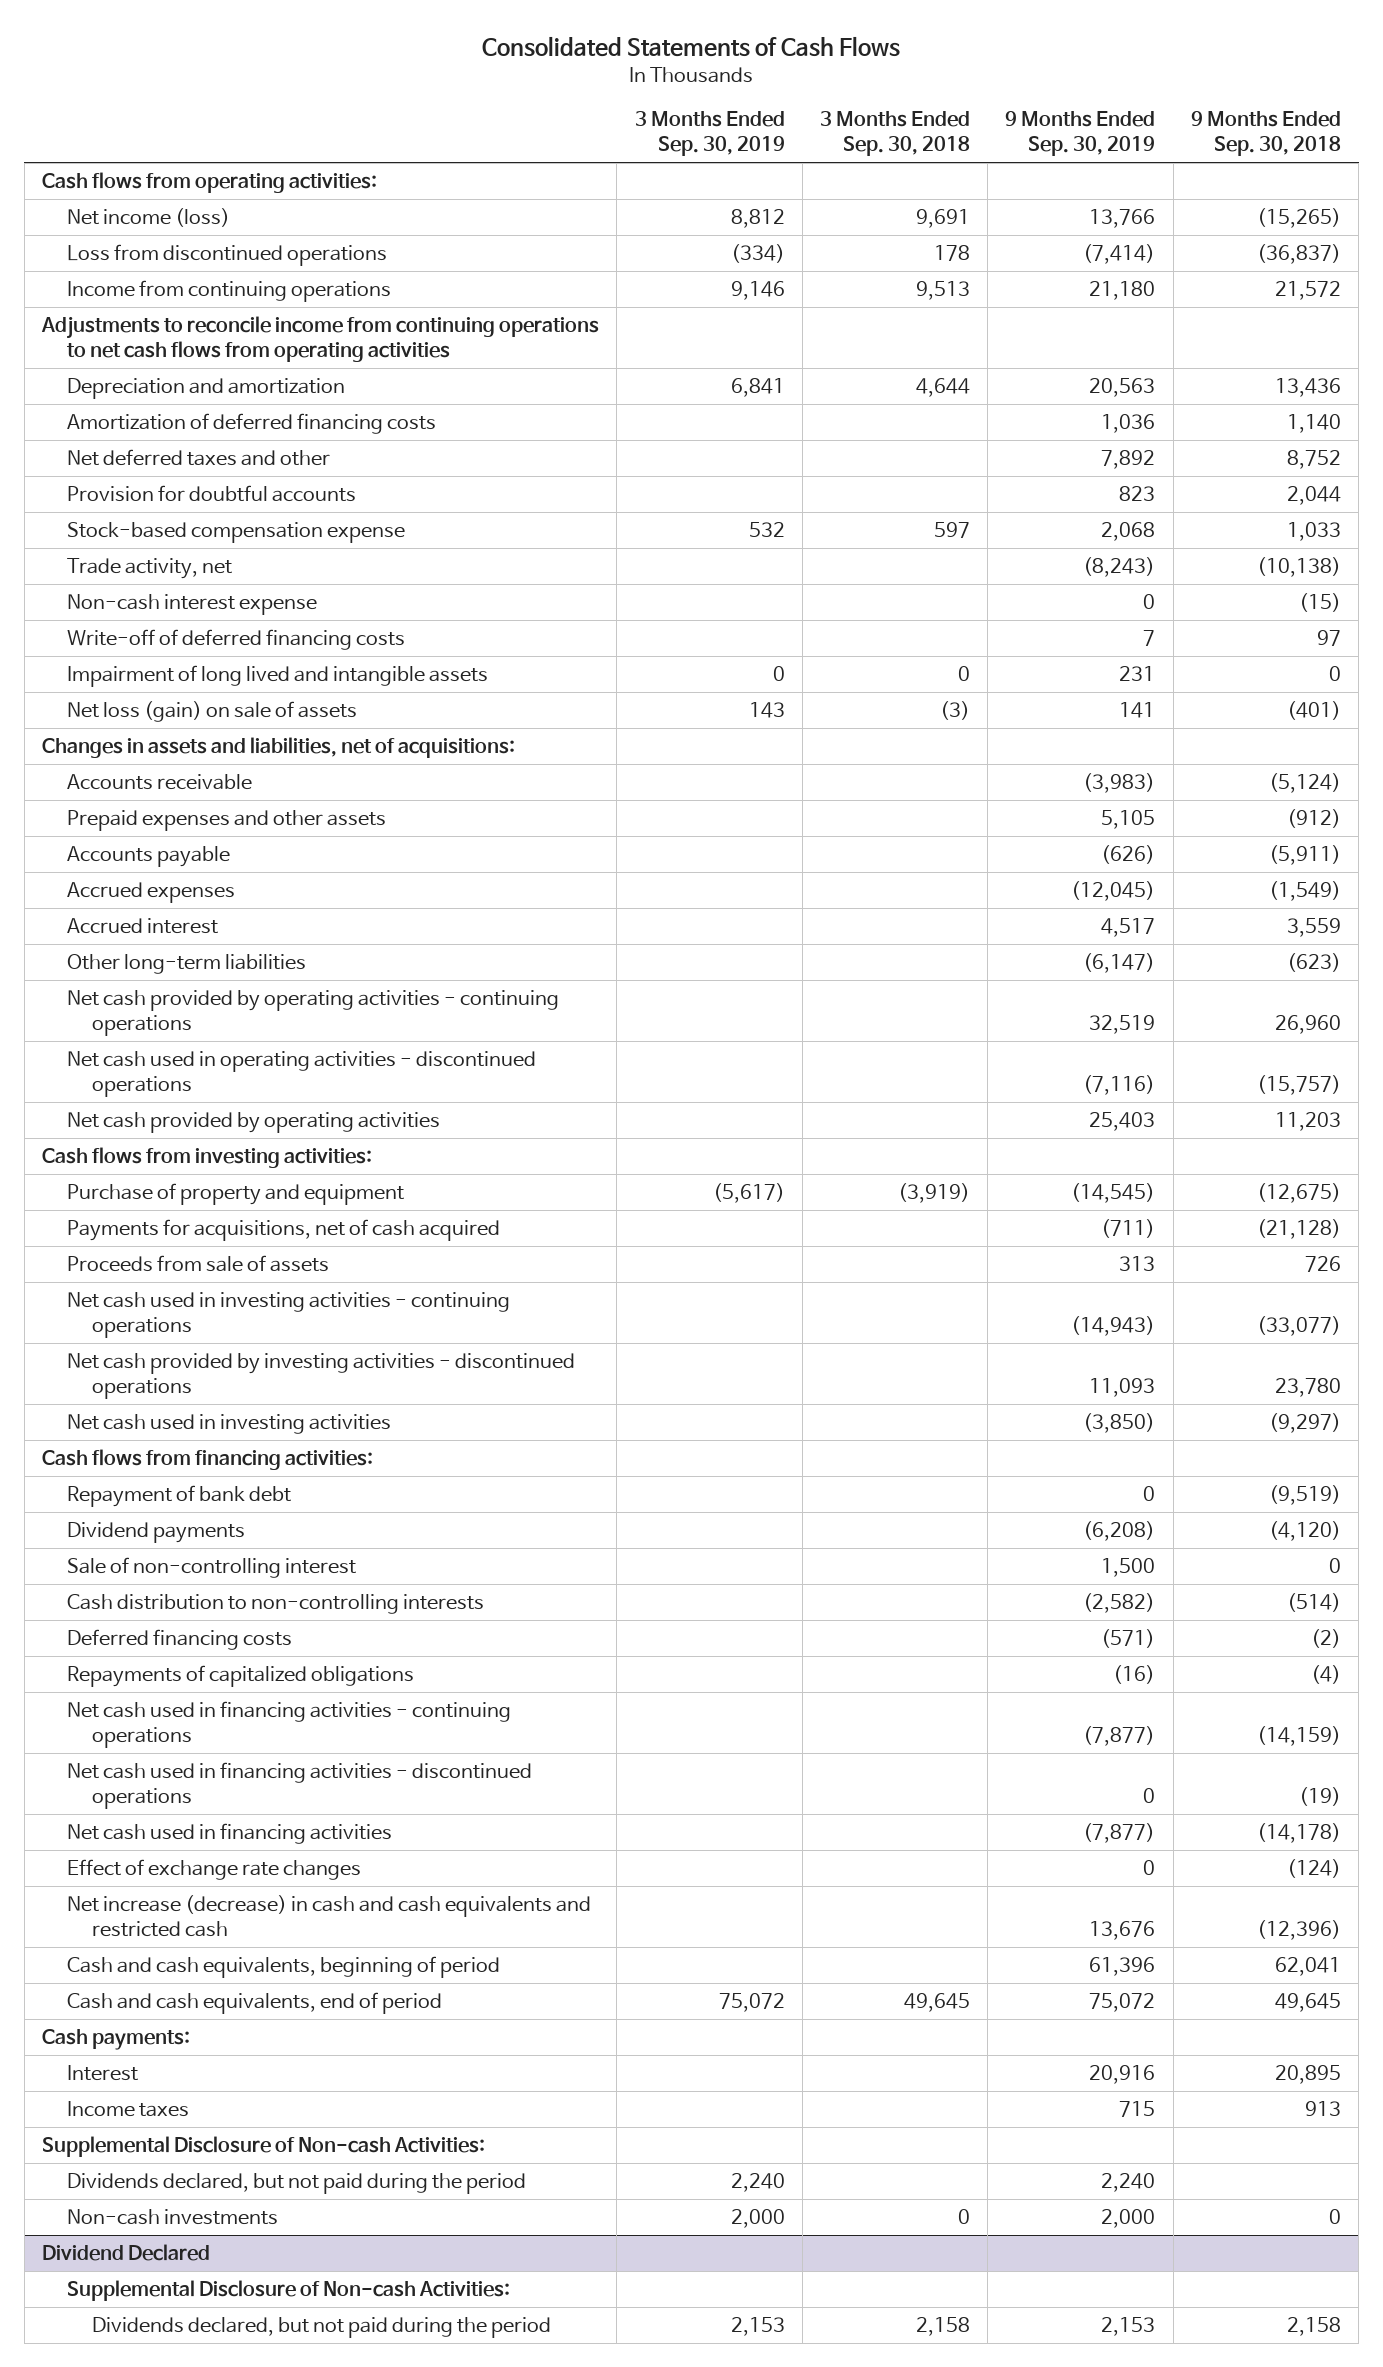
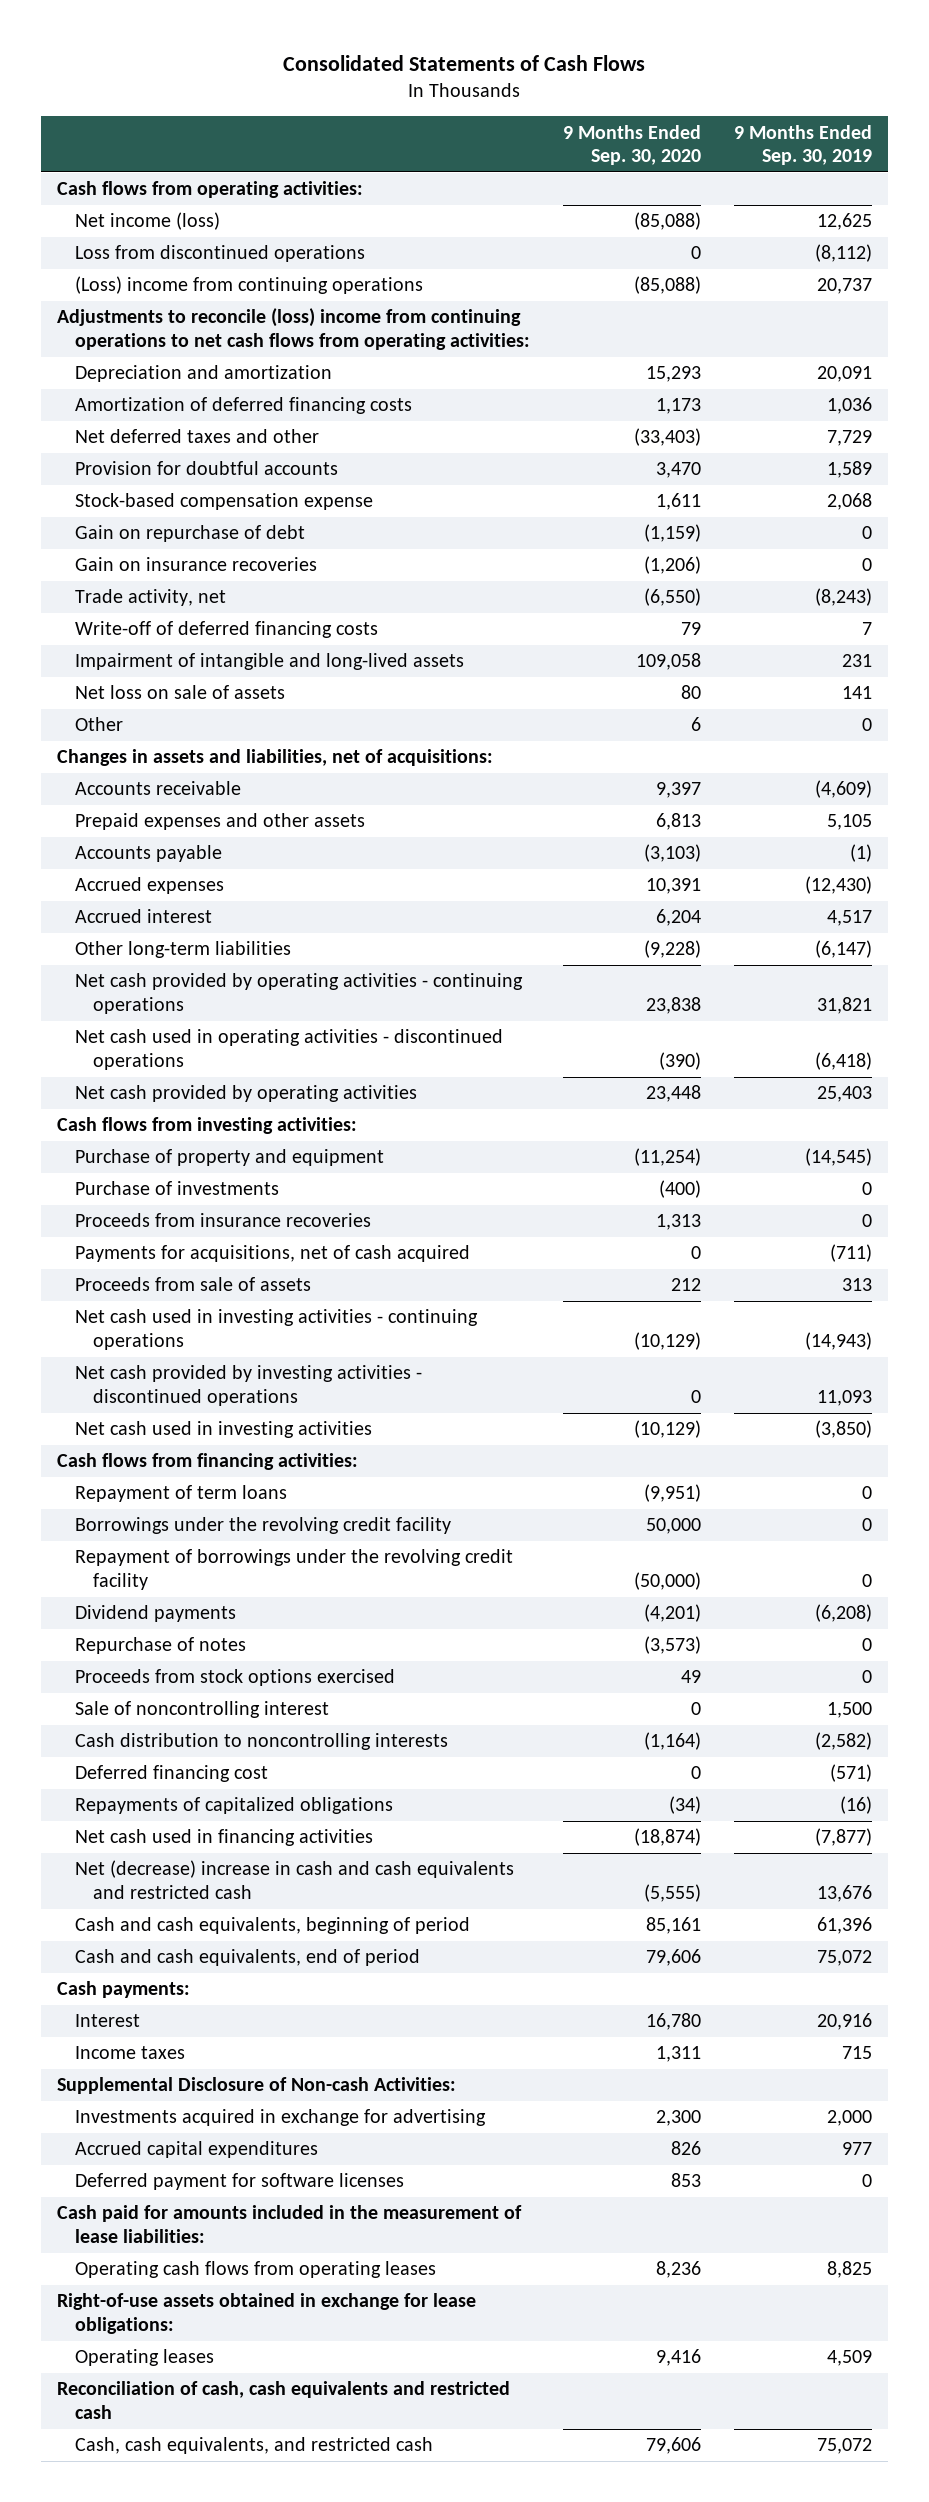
[634,111,785,157] 3 Months Ended Sep. 30, 2019 -> none
[819,111,970,157] 3 Months Ended Sep. 30, 2018 -> none
[1190,111,1341,157] 9 Months Ended Sep. 30, 2018 -> none
none -> [562,124,701,166] 9 Months Ended Sep. 30, 2020
[1089,209,1156,229] 13,766 -> [816,213,872,231] 12,625
[1083,244,1156,265] (7,414) -> [814,244,872,263] (8,112)
[67,280,392,303] Income from continuing operations -> [75,276,424,295] (Loss) income from continuing operations
[1089,281,1156,301] 21,180 -> [816,278,872,295] 20,737
[41,316,600,363] Adjustments to reconcile income from continuing operations to net cash flows from operating activities -> [57,308,531,350] Adjustments to reconcile (loss) income from continuing operations to net cash flows from operating activities:
[1089,378,1156,398] 20,563 -> [816,366,872,383] 20,091
[1101,450,1156,470] 7,892 -> [826,430,872,447] 7,729
[1119,486,1156,502] 823 -> [826,461,872,479] 1,589
none -> [75,525,306,543] Gain on repurchase of debt
none -> [75,557,318,572] Gain on insurance recoveries
[67,594,318,616] Non-cash interest expense -> none
[67,665,489,688] Impairment of long lived and intangible assets -> [75,653,465,671] Impairment of intangible and long-lived assets
[67,701,358,723] Net loss (gain) on sale of assets -> [75,685,286,700] Net loss on sale of assets
none -> [75,717,124,732] Other
[1083,773,1156,794] (3,983) -> [814,780,872,799] (4,609)
[1101,845,1156,865] (626) -> [849,844,872,863] (1)
[1071,881,1156,902] (12,045) -> [804,876,872,895] (12,430)
[1089,1015,1156,1035] 32,519 -> [816,996,872,1014] 31,821
[1083,1075,1156,1096] (7,116) -> [814,1051,872,1070] (6,418)
none -> [75,1181,280,1196] Purchase of investments
none -> [75,1213,372,1228] Proceeds from insurance recoveries
[67,1485,292,1508] Repayment of bank debt -> [75,1485,288,1503] Repayment of term loans
none -> [75,1517,452,1535] Borrowings under the revolving credit facility
none -> [75,1549,514,1590] Repayment of borrowings under the revolving credit facility
none -> [75,1637,247,1655] Repurchase of notes
none -> [75,1669,396,1687] Proceeds from stock options exercised
[67,1557,357,1579] Sale of non-controlling interest -> [75,1701,330,1719] Sale of noncontrolling interest
[67,1594,485,1615] Cash distribution to non-controlling interests -> [75,1733,449,1751] Cash distribution to noncontrolling interests
[67,1629,293,1651] Deferred financing costs -> [75,1765,269,1783] Deferred financing cost
[67,1701,512,1749] Net cash used in financing activities - continuing operations -> none
[67,1762,533,1810] Net cash used in financing activities - discontinued operations -> none
[67,1859,362,1881] Effect of exchange rate changes -> none
[67,1895,592,1938] Net increase (decrease) in cash and cash equivalents and restricted cash -> [75,1860,515,1899] Net (decrease) increase in cash and cash equivalents and restricted cash
[67,2173,527,2195] Dividends declared, but not paid during the period -> none
[67,2209,279,2226] Non-cash investments -> none
[42,2244,211,2262] Dividend Declared -> none
[67,2280,511,2302] Supplemental Disclosure of Non-cash Activities: -> none
[92,2317,552,2339] Dividends declared, but not paid during the period -> none
none -> [75,2109,487,2127] Investments acquired in exchange for advertising
none -> [75,2141,319,2159] Accrued capital expenditures
none -> [75,2173,405,2191] Deferred payment for software licenses
none -> [57,2205,523,2243] Cash paid for amounts included in the measurement of lease liabilities:
none -> [75,2261,437,2279] Operating cash flows from operating leases
none -> [57,2293,477,2334] Right-of-use assets obtained in exchange for lease obligations:
none -> [75,2349,215,2367] Operating leases
none -> [57,2381,511,2419] Reconciliation of cash, cash equivalents and restricted cash
none -> [75,2437,434,2455] Cash, cash equivalents, and restricted cash

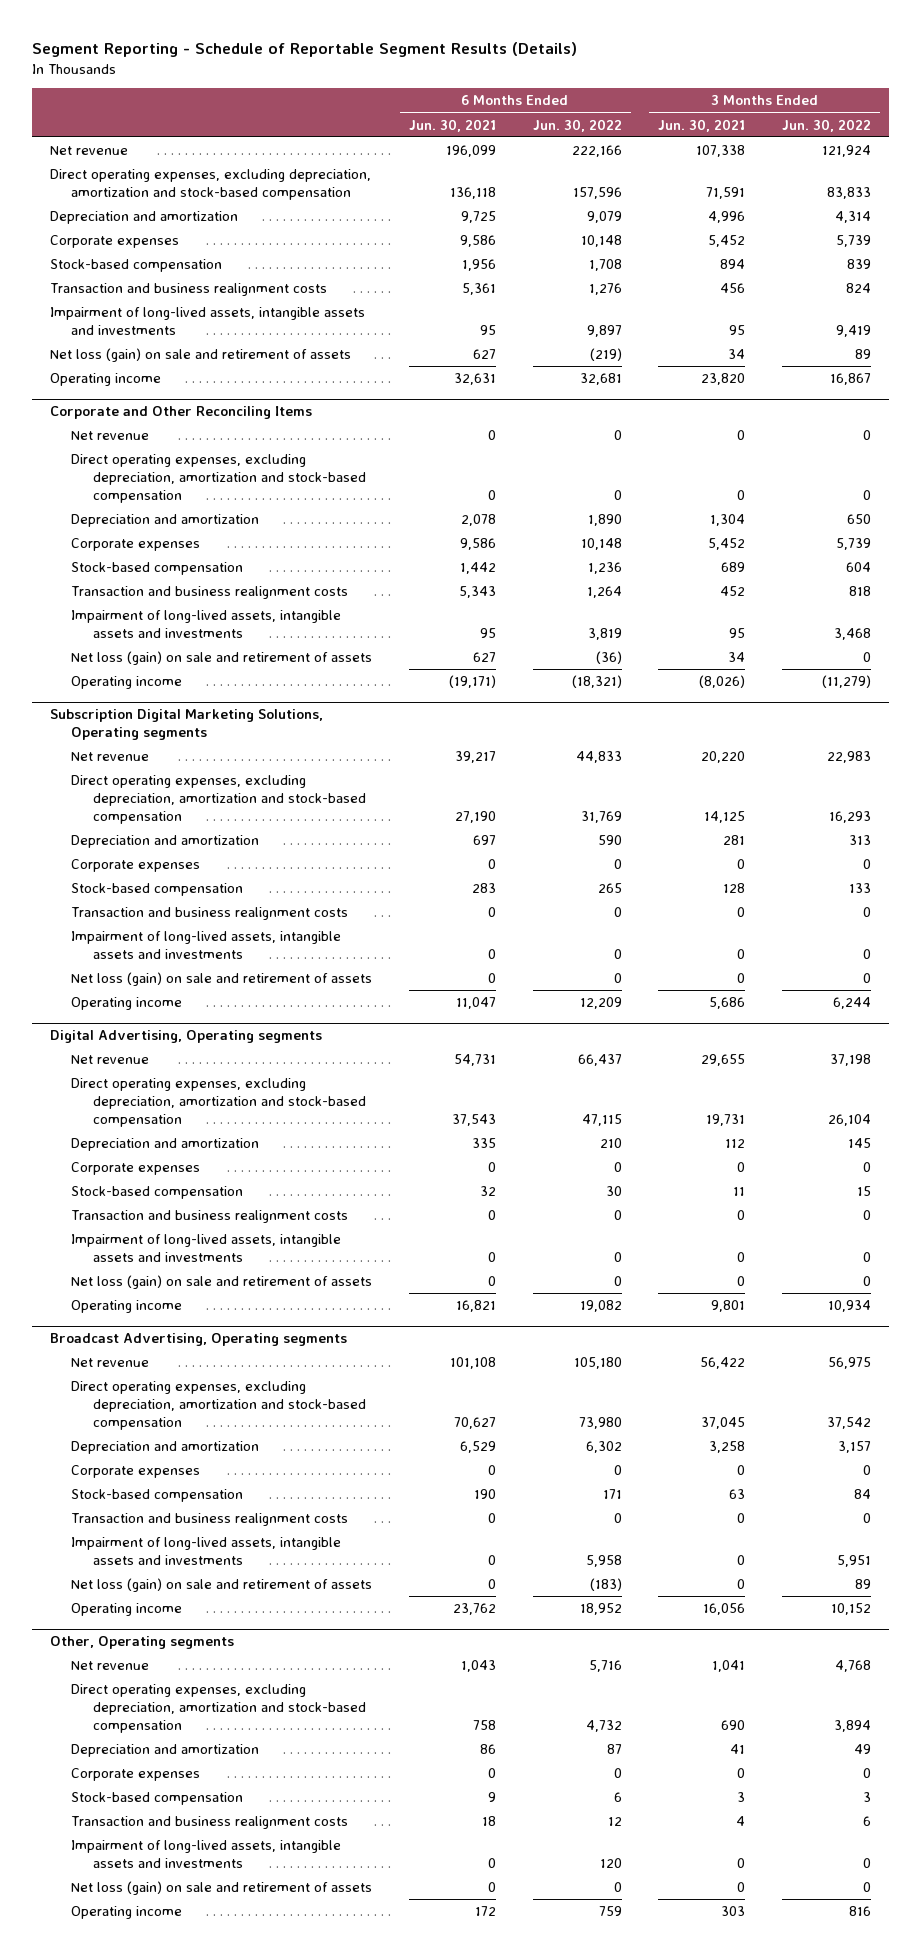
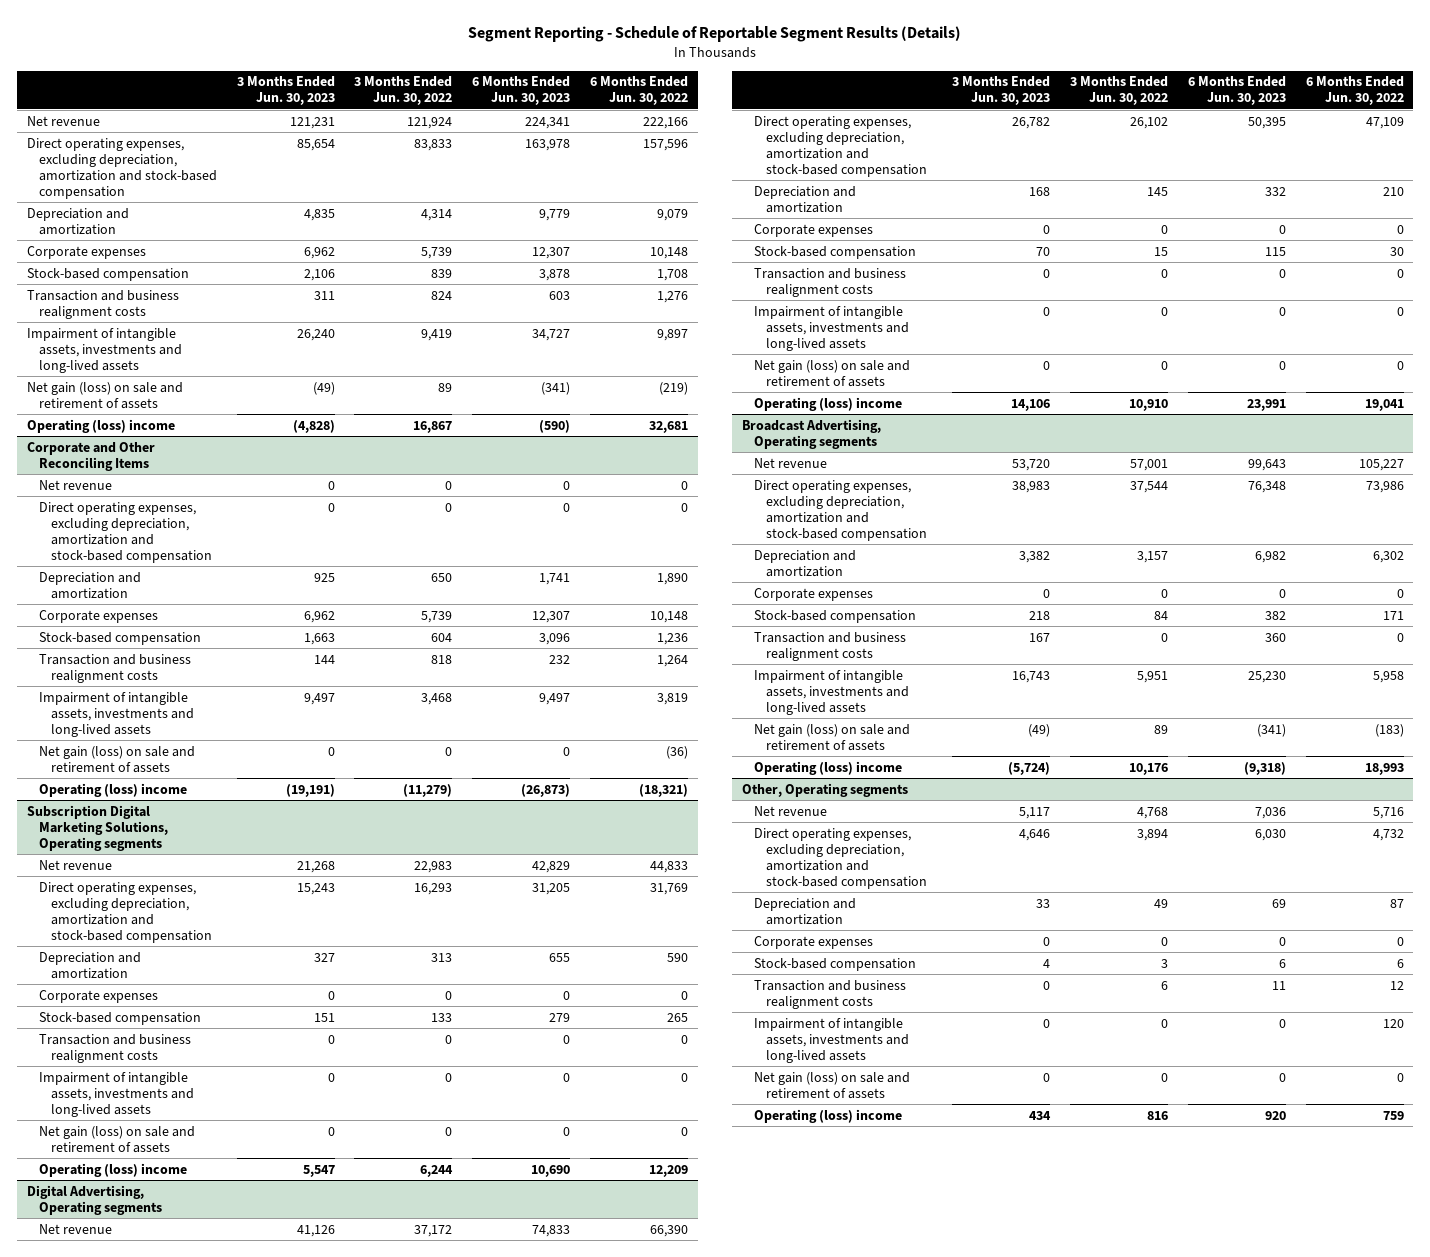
[409,118,497,132] Jun. 30, 2021 -> none
[658,118,746,132] Jun. 30, 2021 -> none
none -> [236,76,335,106] 3 Months Ended Jun. 30, 2023
none -> [472,76,571,106] 6 Months Ended Jun. 30, 2023
[50,306,366,336] Impairment of long-lived assets, intangible assets and investments -> [26,327,182,373] Impairment of intangible assets, investments and long-lived assets
[50,347,352,362] Net loss (gain) on sale and retirement of assets -> [26,381,183,409] Net gain (loss) on sale and retirement of assets
[50,372,162,386] Operating income -> [26,418,175,433] Operating (loss) income
[71,609,342,639] Impairment of long-lived assets, intangible assets and investments -> [38,691,194,737] Impairment of intangible assets, investments and long-lived assets
[71,650,373,665] Net loss (gain) on sale and retirement of assets -> [38,745,195,773] Net gain (loss) on sale and retirement of assets
[71,675,183,689] Operating income -> [38,782,187,797] Operating (loss) income
[71,930,342,960] Impairment of long-lived assets, intangible assets and investments -> [38,1071,194,1117] Impairment of intangible assets, investments and long-lived assets
[71,971,373,986] Net loss (gain) on sale and retirement of assets -> [38,1125,195,1153] Net gain (loss) on sale and retirement of assets
[71,996,183,1010] Operating income -> [38,1162,187,1177] Operating (loss) income
[577,1053,622,1066] 66,437 -> [649,1224,688,1237] 66,390
[829,1053,871,1066] 37,198 -> [414,1224,453,1237] 37,172
[581,1114,622,1127] 47,115 -> [1365,116,1404,129] 47,109
[827,1114,871,1127] 26,104 -> [1129,116,1168,129] 26,102
[71,1233,342,1263] Impairment of long-lived assets, intangible assets and investments -> [754,305,910,351] Impairment of intangible assets, investments and long-lived assets
[71,1274,373,1289] Net loss (gain) on sale and retirement of assets -> [754,359,911,387] Net gain (loss) on sale and retirement of assets
[71,1299,183,1313] Operating income -> [754,396,903,411] Operating (loss) income
[579,1299,622,1312] 19,082 -> [1364,398,1404,411] 19,041
[827,1299,871,1312] 10,934 -> [1128,398,1168,411] 10,910
[573,1356,622,1369] 105,180 -> [1358,458,1404,471] 105,227
[827,1356,871,1369] 56,975 -> [1129,458,1168,471] 57,001
[578,1417,622,1430] 73,980 -> [1365,480,1404,493] 73,986
[826,1417,871,1430] 37,542 -> [1129,480,1168,493] 37,544
[71,1536,342,1566] Impairment of long-lived assets, intangible assets and investments -> [754,669,910,715] Impairment of intangible assets, investments and long-lived assets
[71,1577,373,1592] Net loss (gain) on sale and retirement of assets -> [754,723,911,751] Net gain (loss) on sale and retirement of assets
[71,1602,183,1616] Operating income -> [754,760,903,775] Operating (loss) income
[579,1602,622,1615] 18,952 -> [1364,762,1404,775] 18,993
[830,1602,871,1615] 10,152 -> [1128,762,1168,775] 10,176
[71,1839,342,1869] Impairment of long-lived assets, intangible assets and investments -> [754,1017,910,1063] Impairment of intangible assets, investments and long-lived assets
[71,1880,373,1895] Net loss (gain) on sale and retirement of assets -> [754,1071,911,1099] Net gain (loss) on sale and retirement of assets
[71,1905,183,1919] Operating income -> [754,1108,903,1123] Operating (loss) income

